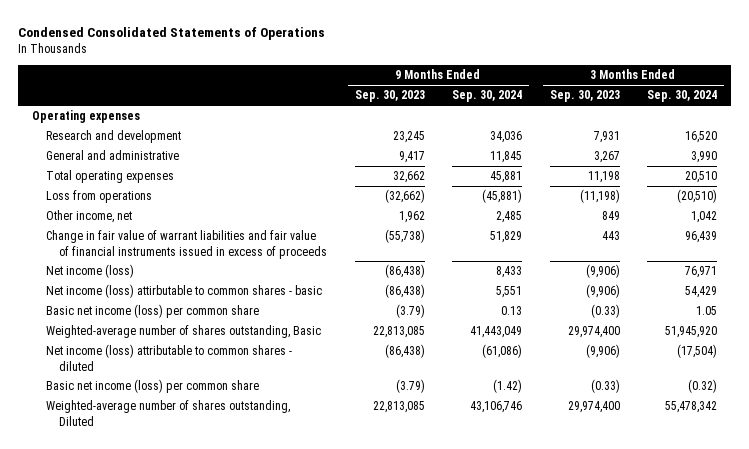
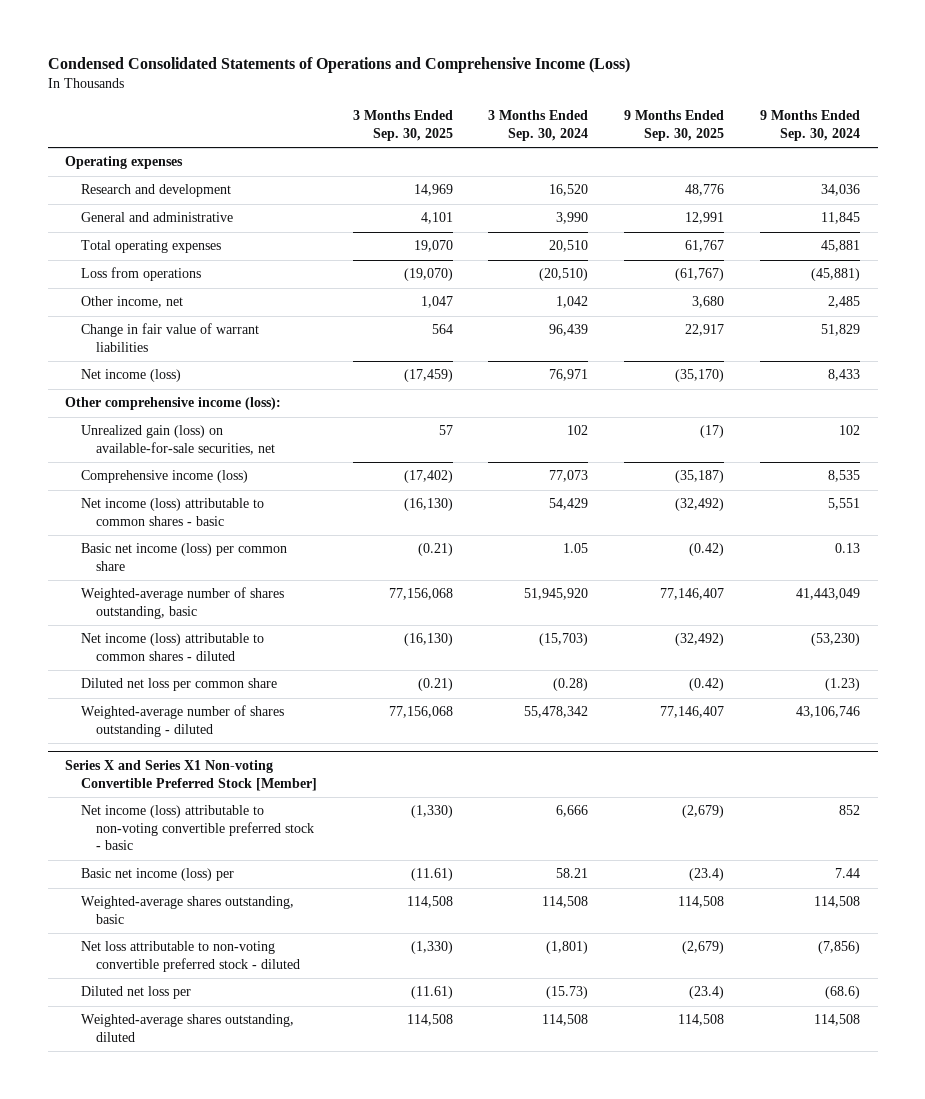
[18,26,326,40] Condensed Consolidated Statements of Operations -> [47,57,630,74] Condensed Consolidated Statements of Operations and Comprehensive Income (Loss)
[354,90,425,103] Sep. 30, 2023 -> none
[549,90,620,103] Sep. 30, 2023 -> none
none -> [352,110,453,141] 3 Months Ended Sep. 30, 2025
none -> [624,110,725,141] 9 Months Ended Sep. 30, 2025
[45,230,328,259] Change in fair value of warrant liabilities and fair value of financial instruments issued in excess of proceeds -> [80,323,259,352] Change in fair value of warrant liabilities
none -> [65,397,282,411] Other comprehensive income (loss):
none -> [80,425,276,455] Unrealized gain (loss) on available-for-sale securities, net
none -> [80,470,248,484] Comprehensive income (loss)
[45,284,322,299] Net income (loss) attirbutable to common shares - basic -> [80,498,264,526] Net income (loss) attributable to common shares - basic
[45,325,321,339] Weighted-average number of shares outstanding, Basic -> [80,587,284,619] Weighted-average number of shares outstanding, basic
[482,344,523,359] (61,086) -> [810,633,860,647] (53,230)
[677,344,718,359] (17,504) -> [539,633,589,647] (15,703)
[45,379,259,394] Basic net income (loss) per common share -> [80,678,277,692] Diluted net loss per common share
[493,379,523,394] (1.42) -> [824,678,860,692] (1.23)
[688,379,718,394] (0.32) -> [553,678,589,692] (0.28)
[45,400,290,426] Weighted-average number of shares outstanding, Diluted -> [80,705,284,737] Weighted-average number of shares outstanding - diluted
none -> [65,760,317,791] Series X and Series X1 Non-voting Convertible Preferred Stock [Member]
none -> [80,805,315,851] Net income (loss) attributable to non-voting convertible preferred stock - basic
none -> [80,868,234,882] Basic net income (loss) per
none -> [80,896,294,924] Weighted-average shares outstanding, basic
none -> [80,941,301,972] Net loss attributable to non-voting convertible preferred stock - diluted
none -> [80,986,191,1000] Diluted net loss per
none -> [80,1014,294,1042] Weighted-average shares outstanding, diluted

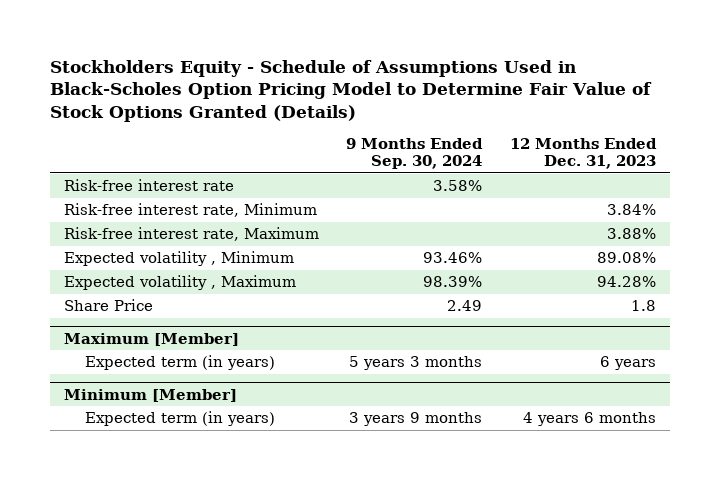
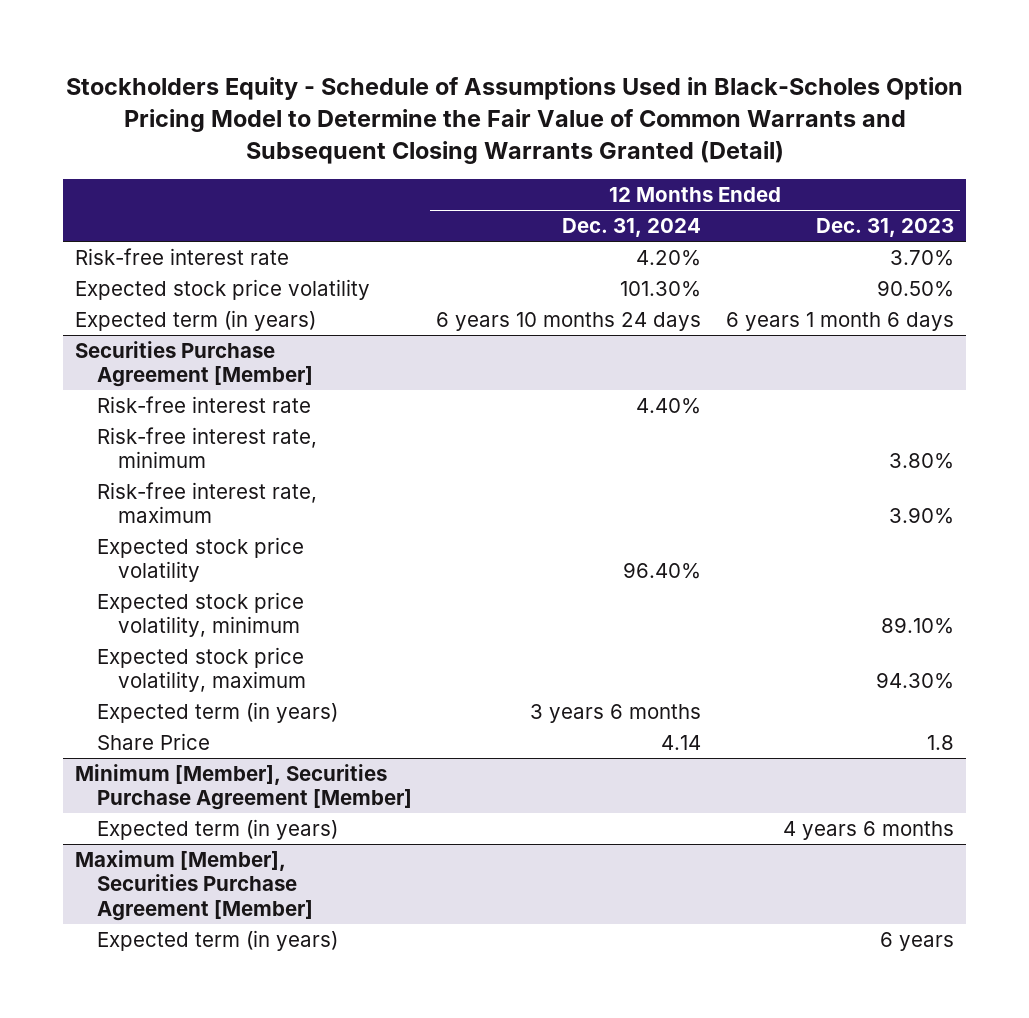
[50,59,653,122] Stockholders Equity - Schedule of Assumptions Used in Black-Scholes Option Pricing Model to Determine Fair Value of Stock Options Granted (Details) -> [65,77,963,164] Stockholders Equity - Schedule of Assumptions Used in Black-Scholes Option Pricing Model to Determine the Fair Value of Common Warrants and Subsequent Closing Warrants Granted (Detail)
[346,138,484,170] 9 Months Ended Sep. 30, 2024 -> none
none -> [562,218,702,238] Dec. 31, 2024
none -> [75,247,290,265] Risk-free interest rate
none -> [75,278,371,300] Expected stock price volatility
none -> [75,309,317,331] Expected term (in years)
none -> [75,340,313,388] Securities Purchase Agreement [Member]
[63,203,317,218] Risk-free interest rate, Minimum -> [96,426,317,469] Risk-free interest rate, minimum
[606,204,656,216] 3.84% -> [888,453,954,470] 3.80%
[63,227,319,242] Risk-free interest rate, Maximum -> [96,481,317,524] Risk-free interest rate, maximum
[606,228,656,240] 3.88% -> [888,507,954,525] 3.90%
none -> [96,536,304,583] Expected stock price volatility
[63,251,294,267] Expected volatility , Minimum -> [96,591,304,638] Expected stock price volatility, minimum
[596,252,656,264] 89.08% -> [880,617,954,635] 89.10%
[63,275,296,291] Expected volatility , Maximum -> [96,646,306,693] Expected stock price volatility, maximum
[596,276,656,288] 94.28% -> [875,672,954,690] 94.30%
none -> [96,701,338,723] Expected term (in years)
[63,332,239,346] Maximum [Member] -> none
[84,355,275,371] Expected term (in years) -> none
[63,388,237,402] Minimum [Member] -> none
none -> [75,763,412,811] Minimum [Member], Securities Purchase Agreement [Member]
none -> [75,849,313,921] Maximum [Member], Securities Purchase Agreement [Member]
none -> [96,929,338,951] Expected term (in years)

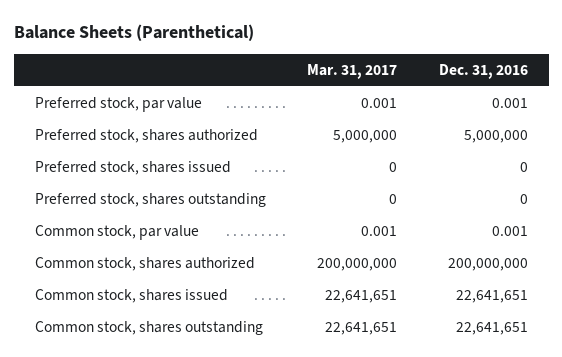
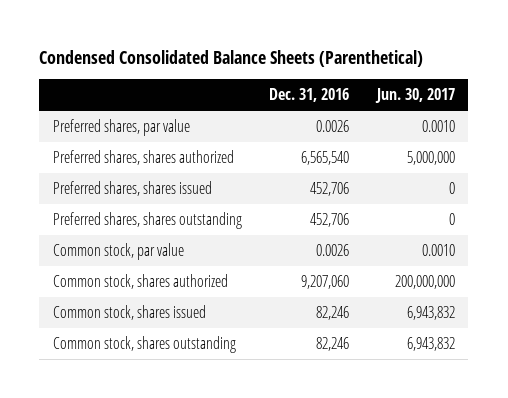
[13,24,254,42] Balance Sheets (Parenthetical) -> [39,49,424,67] Condensed Consolidated Balance Sheets (Parenthetical)
[307,63,398,79] Mar. 31, 2017 -> none
none -> [374,88,455,104] Jun. 30, 2017
[34,97,202,113] Preferred stock, par value -> [53,119,191,137] Preferred shares, par value
[491,98,528,109] 0.001 -> [316,120,350,133] 0.0026
[34,129,258,144] Preferred stock, shares authorized -> [53,150,235,166] Preferred shares, shares authorized
[463,130,528,144] 5,000,000 -> [301,151,350,166] 6,565,540
[34,161,231,176] Preferred stock, shares issued -> [53,181,213,197] Preferred shares, shares issued
[519,162,528,173] 0 -> [310,182,350,197] 452,706
[34,193,266,208] Preferred stock, shares outstanding -> [53,212,243,230] Preferred shares, shares outstanding
[519,194,528,205] 0 -> [310,213,350,228] 452,706
[491,226,528,237] 0.001 -> [316,244,350,257] 0.0026
[447,258,528,272] 200,000,000 -> [301,275,350,290] 9,207,060
[455,290,528,304] 22,641,651 -> [316,306,350,321] 82,246
[455,322,528,336] 22,641,651 -> [316,337,350,352] 82,246

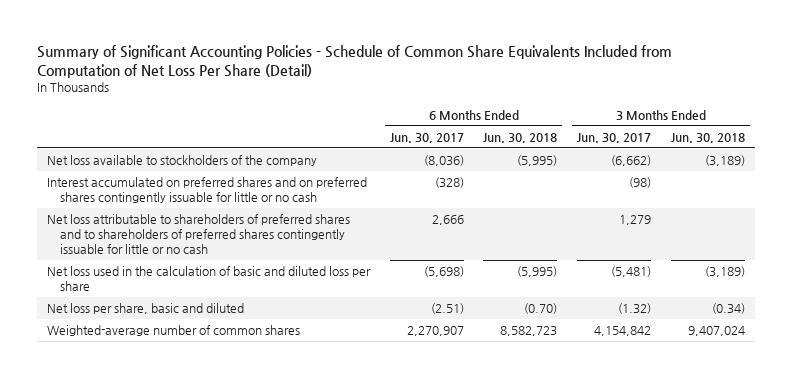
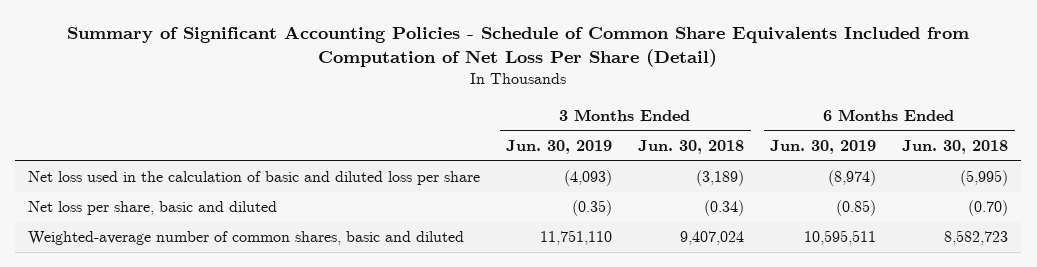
[389,132,464,143] Jun. 30, 2017 -> none
[577,132,652,143] Jun. 30, 2017 -> none
none -> [506,139,613,154] Jun. 30, 2019
none -> [770,139,877,154] Jun. 30, 2019
[46,155,317,167] Net loss available to stockholders of the company -> none
[46,177,367,204] Interest accumulated on preferred shares and on preferred shares contingently issuable for little or no cash -> none
[46,214,350,255] Net loss attributable to shareholders of preferred shares and to shareholders of preferred shares contingently issuable for little or no cash -> none
[46,325,300,337] Weighted-average number of common shares -> [28,231,465,246] Weighted-average number of common shares, basic and diluted

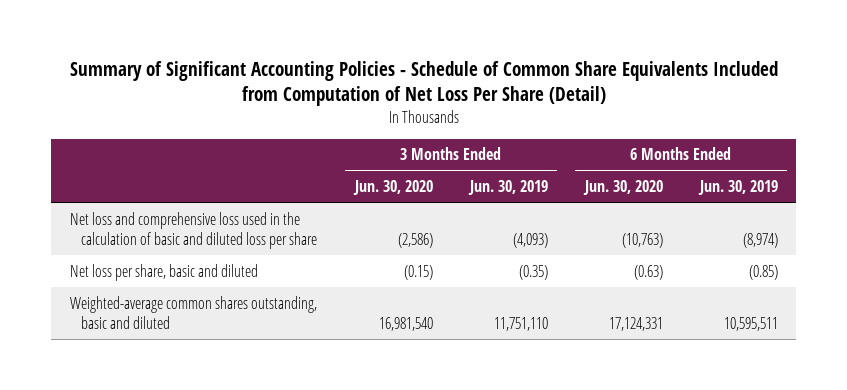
[638,139,745,154] Jun. 30, 2018 -> none
[902,139,1009,154] Jun. 30, 2018 -> none
none -> [352,180,433,196] Jun. 30, 2020
none -> [582,180,663,196] Jun. 30, 2020
[28,171,481,186] Net loss used in the calculation of basic and diluted loss per share -> [69,211,318,250] Net loss and comprehensive loss used in the calculation of basic and diluted loss per share
[28,231,465,246] Weighted-average number of common shares, basic and diluted -> [69,295,317,330] Weighted-average common shares outstanding, basic and diluted

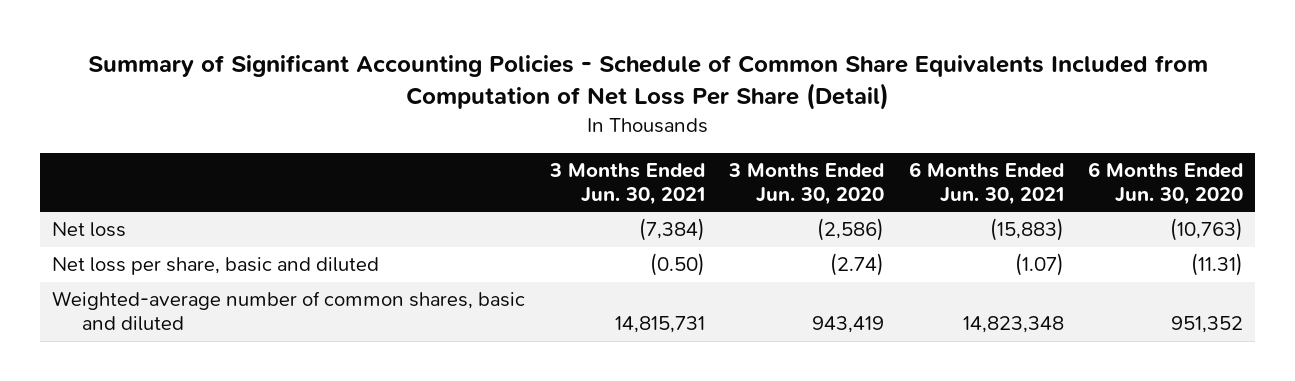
[467,180,548,196] Jun. 30, 2019 -> none
[697,180,778,196] Jun. 30, 2019 -> none
none -> [548,163,705,206] 3 Months Ended Jun. 30, 2021
none -> [908,162,1064,206] 6 Months Ended Jun. 30, 2021
[69,211,318,250] Net loss and comprehensive loss used in the calculation of basic and diluted loss per share -> [52,222,127,238] Net loss
[403,264,433,280] (0.15) -> [830,253,885,277] (2.74)
[633,264,663,280] (0.63) -> [1190,253,1243,277] (11.31)
[69,295,317,330] Weighted-average common shares outstanding, basic and diluted -> [52,291,526,332] Weighted-average number of common shares, basic and diluted
[378,317,433,332] 16,981,540 -> [812,316,885,334] 943,419
[608,317,663,332] 17,124,331 -> [1170,316,1243,334] 951,352

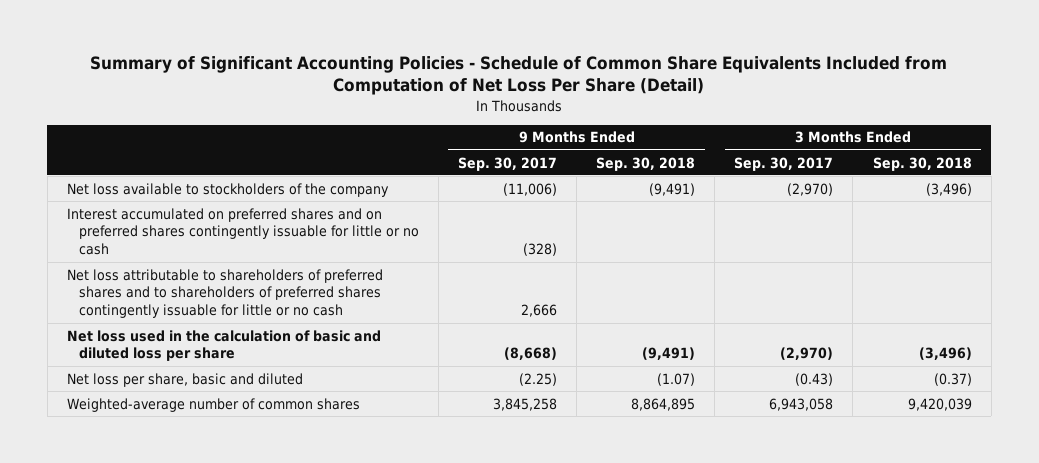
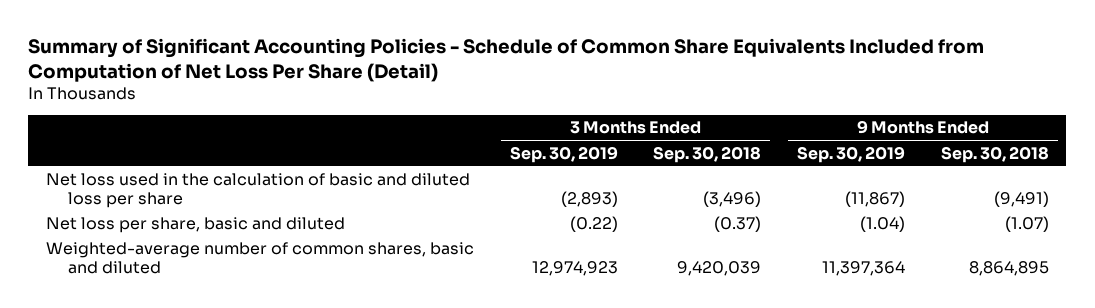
[458,156,558,171] Sep. 30, 2017 -> none
[734,156,834,171] Sep. 30, 2017 -> none
none -> [509,145,618,163] Sep. 30, 2019
none -> [796,145,905,163] Sep. 30, 2019
[67,182,390,197] Net loss available to stockholders of the company -> none
[67,207,419,256] Interest accumulated on preferred shares and on preferred shares contingently issuable for little or no cash -> none
[67,268,384,319] Net loss attributable to shareholders of preferred shares and to shareholders of preferred shares contingently issuable for little or no cash -> none
[67,397,361,412] Weighted-average number of common shares -> [46,242,475,274] Weighted-average number of common shares, basic and diluted

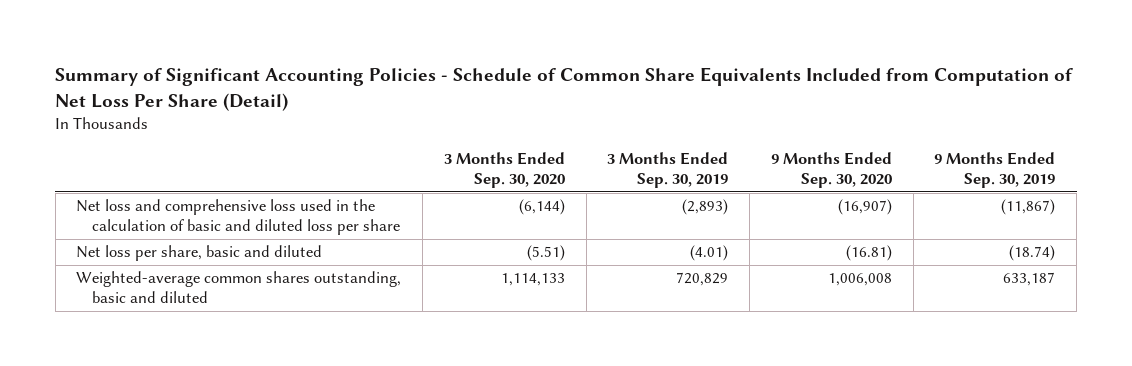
[653,145,762,163] Sep. 30, 2018 -> none
[940,145,1049,163] Sep. 30, 2018 -> none
none -> [443,152,565,189] 3 Months Ended Sep. 30, 2020
none -> [770,152,892,189] 9 Months Ended Sep. 30, 2020
[46,173,471,208] Net loss used in the calculation of basic and diluted loss per share -> [76,199,400,236] Net loss and comprehensive loss used in the calculation of basic and diluted loss per share
[569,216,618,233] (0.22) -> [690,245,729,262] (4.01)
[859,216,905,233] (1.04) -> [1009,245,1056,262] (18.74)
[46,242,475,274] Weighted-average number of common shares, basic and diluted -> [76,271,402,304] Weighted-average common shares outstanding, basic and diluted
[531,260,618,276] 12,974,923 -> [676,272,729,287] 720,829
[821,260,905,276] 11,397,364 -> [1003,272,1056,287] 633,187

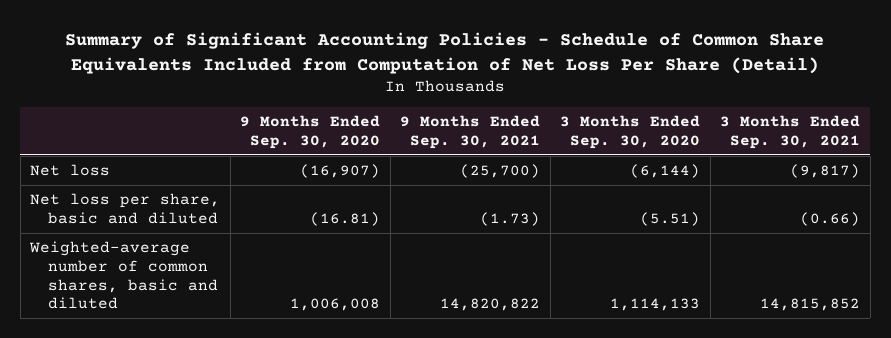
[607,152,729,189] 3 Months Ended Sep. 30, 2019 -> none
[934,152,1056,189] 9 Months Ended Sep. 30, 2019 -> none
none -> [400,115,541,150] 9 Months Ended Sep. 30, 2021
none -> [720,115,861,150] 3 Months Ended Sep. 30, 2021
[76,199,400,236] Net loss and comprehensive loss used in the calculation of basic and diluted loss per share -> [30,164,111,177] Net loss
[76,271,402,304] Weighted-average common shares outstanding, basic and diluted -> [29,241,219,310] Weighted-average number of common shares, basic and diluted

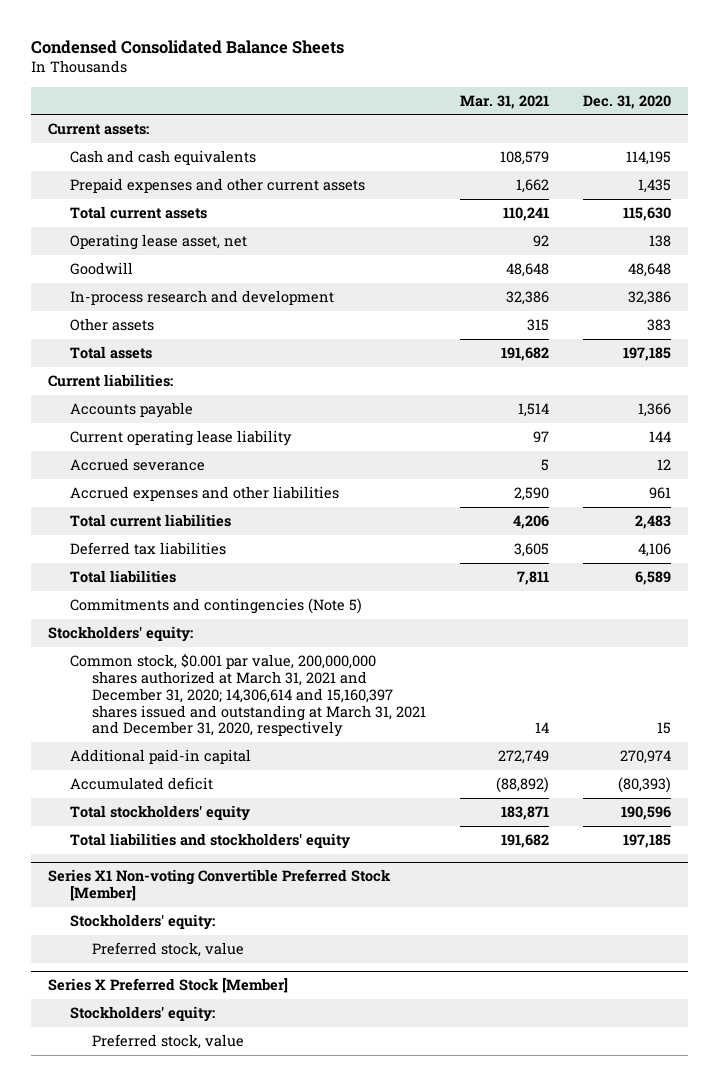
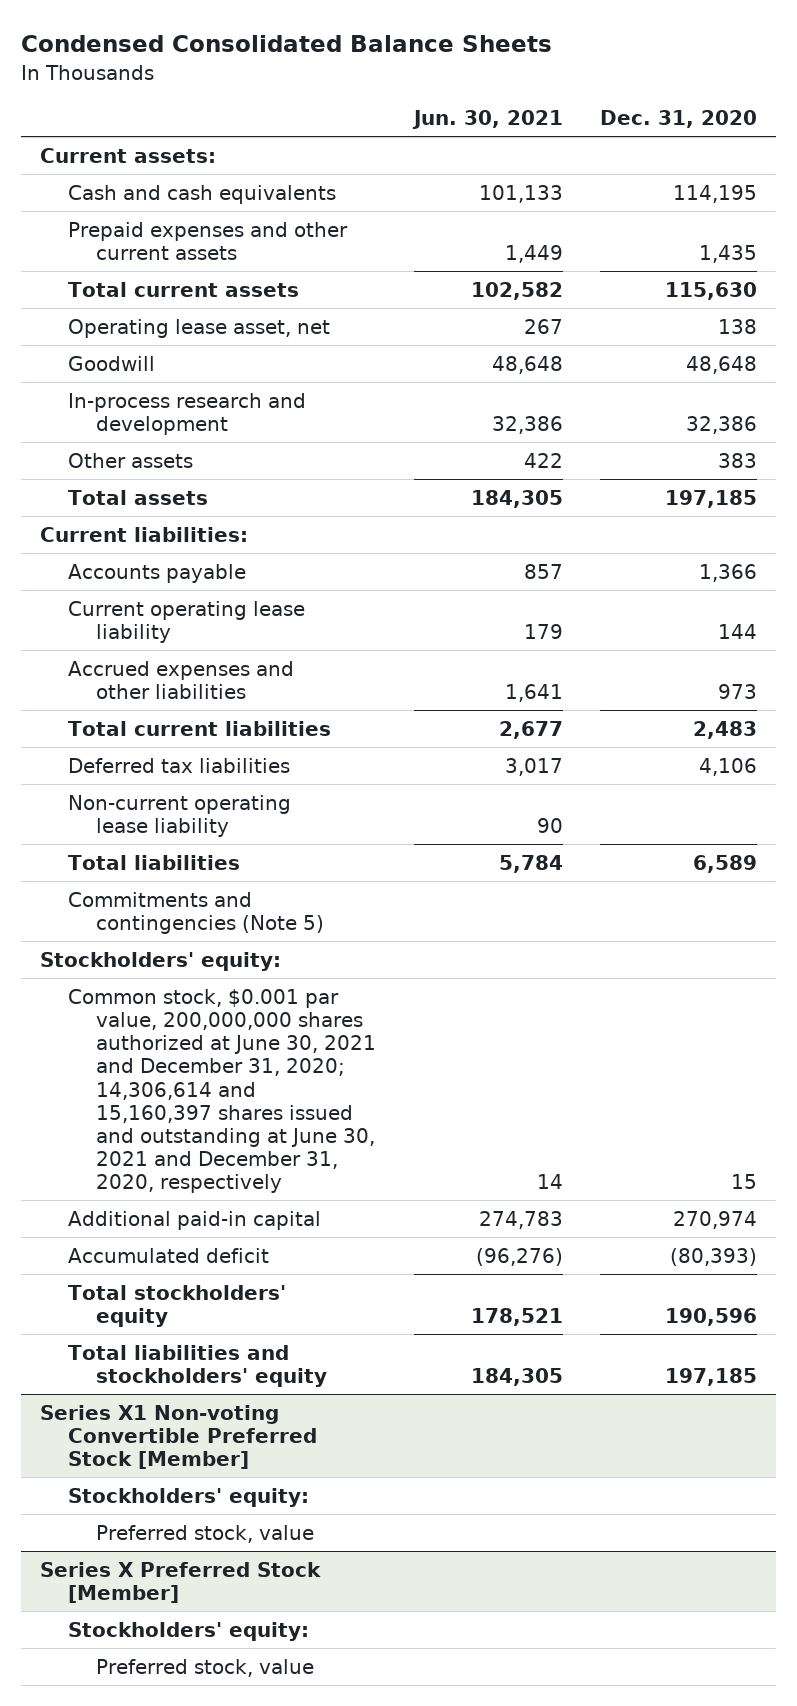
[459,94,549,109] Mar. 31, 2021 -> none
none -> [411,110,563,130] Jun. 30, 2021
[69,457,205,471] Accrued severance -> none
[648,486,671,499] 961 -> [718,683,758,699] 973
none -> [67,794,291,837] Non-current operating lease liability
[69,653,426,738] Common stock, $0.001 par value, 200,000,000 shares authorized at March 31, 2021 and December 31, 2020; 14,306,614 and 15,160,397 shares issued and outstanding at March 31, 2021 and December 31, 2020, respectively -> [67,988,376,1194] Common stock, $0.001 par value, 200,000,000 shares authorized at June 30, 2021 and December 31, 2020; 14,306,614 and 15,160,397 shares issued and outstanding at June 30, 2021 and December 31, 2020, respectively

